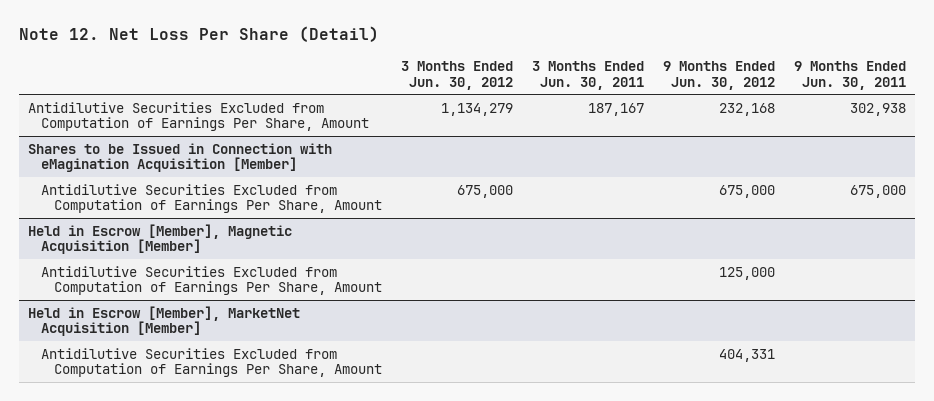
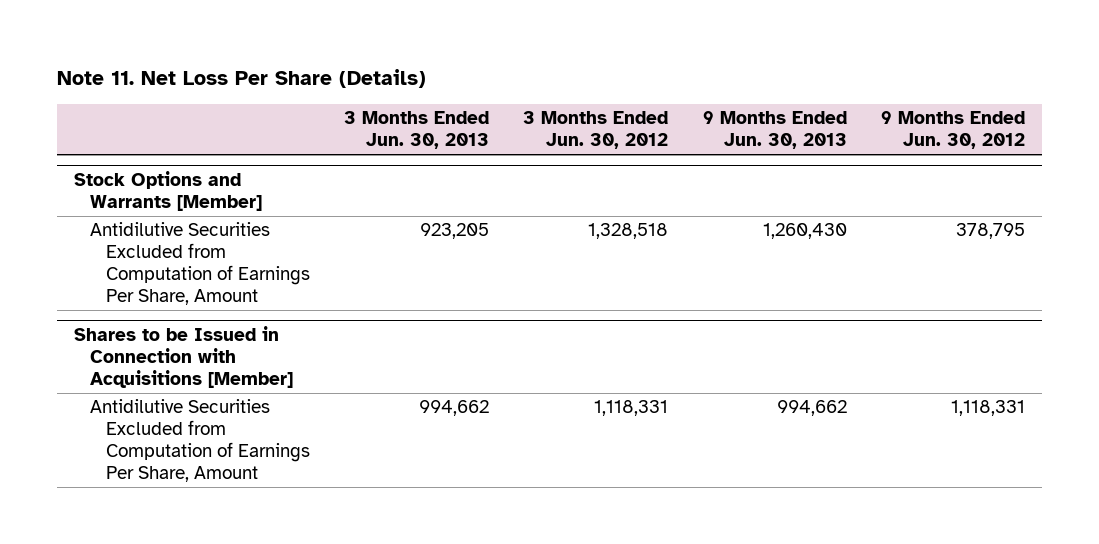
[18,25,379,42] Note 12. Net Loss Per Share (Detail) -> [56,69,426,89] Note 11. Net Loss Per Share (Details)
[531,60,644,90] 3 Months Ended Jun. 30, 2011 -> none
[793,60,906,90] 9 Months Ended Jun. 30, 2011 -> none
none -> [344,111,490,150] 3 Months Ended Jun. 30, 2013
none -> [702,111,847,150] 9 Months Ended Jun. 30, 2013
[28,223,293,255] Held in Escrow [Member], Magnetic Acquisition [Member] -> none
[40,265,382,296] Antidilutive Securities Excluded from Computation of Earnings Per Share, Amount -> none
[28,305,301,337] Held in Escrow [Member], MarketNet Acquisition [Member] -> none
[40,347,382,378] Antidilutive Securities Excluded from Computation of Earnings Per Share, Amount -> none
none -> [74,171,263,212] Stock Options and Warrants [Member]
[440,102,513,116] 1,134,279 -> [588,223,669,240] 1,328,518
[718,102,775,116] 232,168 -> [955,223,1025,240] 378,795
[28,142,333,173] Shares to be Issued in Connection with eMagination Acquisition [Member] -> [74,326,294,389] Shares to be Issued in Connection with Acquisitions [Member]
[456,184,513,198] 675,000 -> [594,400,669,417] 1,118,331
[718,184,775,198] 675,000 -> [950,400,1025,417] 1,118,331

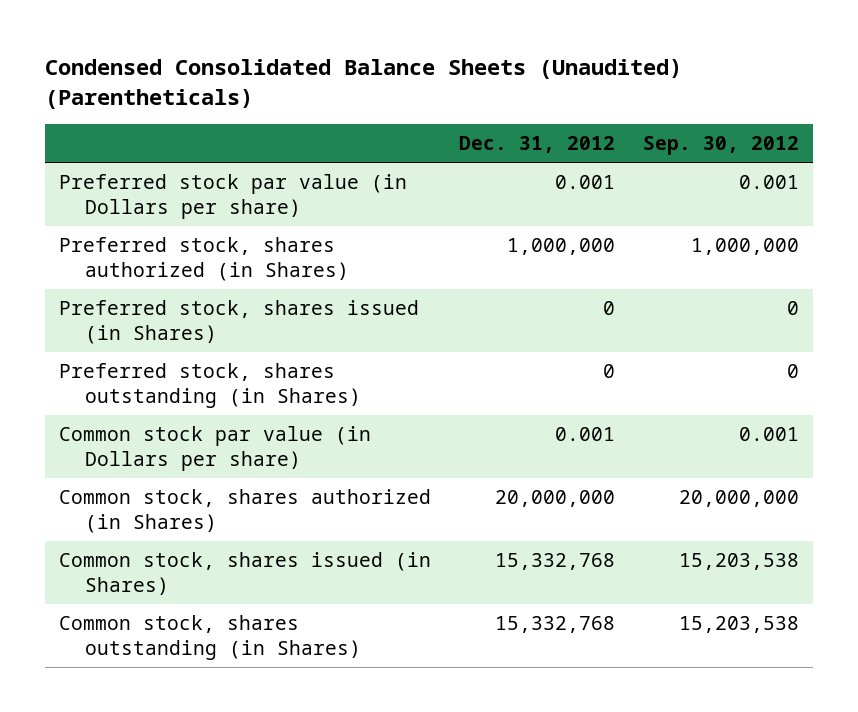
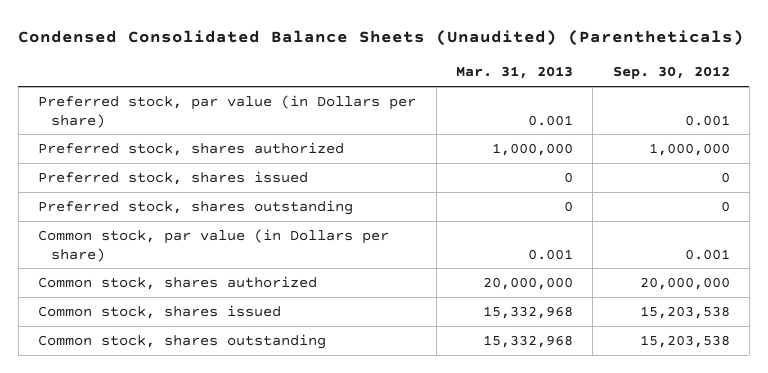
[459,136,616,154] Dec. 31, 2012 -> none
none -> [455,66,573,80] Mar. 31, 2013
[58,173,407,219] Preferred stock par value (in Dollars per share) -> [38,94,417,128] Preferred stock, par value (in Dollars per share)
[58,236,350,281] Preferred stock, shares authorized (in Shares) -> [38,141,345,156] Preferred stock, shares authorized
[58,299,419,344] Preferred stock, shares issued (in Shares) -> [38,170,309,185] Preferred stock, shares issued
[58,362,362,408] Preferred stock, shares outstanding (in Shares) -> [38,199,354,215] Preferred stock, shares outstanding
[58,425,371,471] Common stock par value (in Dollars per share) -> [38,228,390,262] Common stock, par value (in Dollars per share)
[58,488,431,533] Common stock, shares authorized (in Shares) -> [38,275,318,290] Common stock, shares authorized
[58,551,431,595] Common stock, shares issued (in Shares) -> [38,304,282,319] Common stock, shares issued
[58,614,362,660] Common stock, shares outstanding (in Shares) -> [38,333,327,349] Common stock, shares outstanding

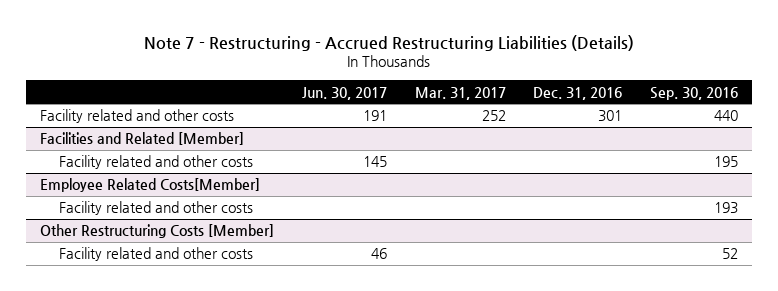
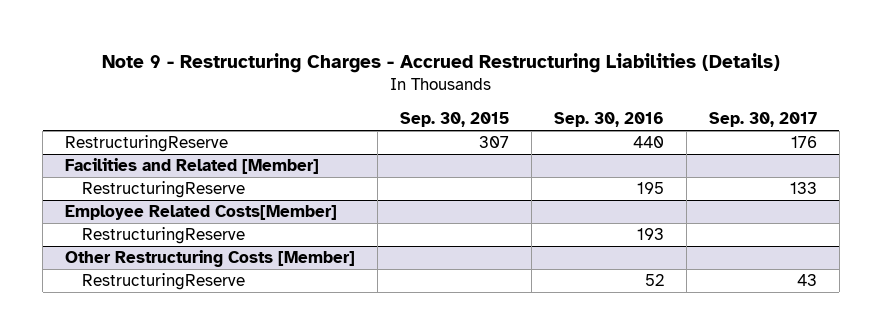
[144,34,635,51] Note 7 - Restructuring - Accrued Restructuring Liabilities (Details) -> [101,53,780,74] Note 9 - Restructuring Charges - Accrued Restructuring Liabilities (Details)
[301,86,387,100] Jun. 30, 2017 -> none
[414,86,506,100] Mar. 31, 2017 -> none
[533,86,623,100] Dec. 31, 2016 -> none
none -> [399,111,509,127] Sep. 30, 2015
none -> [708,111,817,127] Sep. 30, 2017
[39,109,234,124] Facility related and other costs -> [65,135,229,153] RestructuringReserve
[59,155,254,170] Facility related and other costs -> [82,181,246,199] RestructuringReserve
[59,201,254,216] Facility related and other costs -> [82,227,246,245] RestructuringReserve
[59,247,254,262] Facility related and other costs -> [82,273,246,291] RestructuringReserve

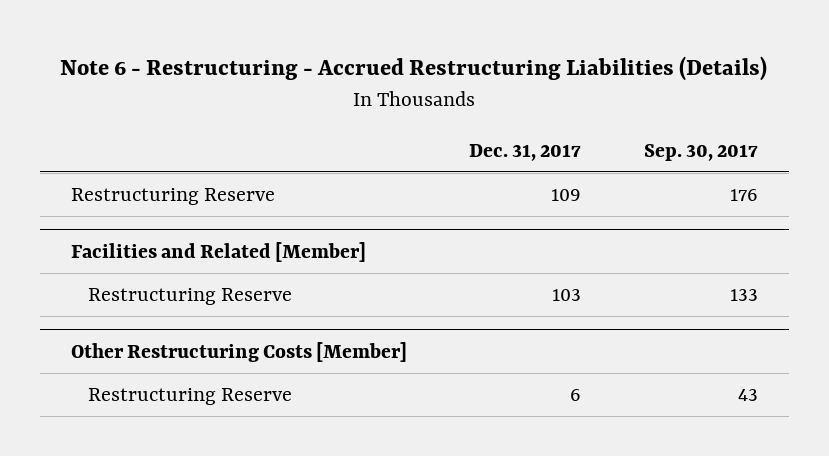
[101,53,780,74] Note 9 - Restructuring Charges - Accrued Restructuring Liabilities (Details) -> [60,56,768,82] Note 6 - Restructuring - Accrued Restructuring Liabilities (Details)
[399,111,509,127] Sep. 30, 2015 -> none
[553,111,664,127] Sep. 30, 2016 -> none
none -> [469,143,582,161] Dec. 31, 2017
[65,135,229,153] RestructuringReserve -> [71,188,276,206] Restructuring Reserve
[65,205,338,221] Employee Related Costs[Member] -> none
[82,227,246,245] RestructuringReserve -> none
[82,181,246,199] RestructuringReserve -> [88,288,293,306] Restructuring Reserve
[82,273,246,291] RestructuringReserve -> [88,388,293,406] Restructuring Reserve

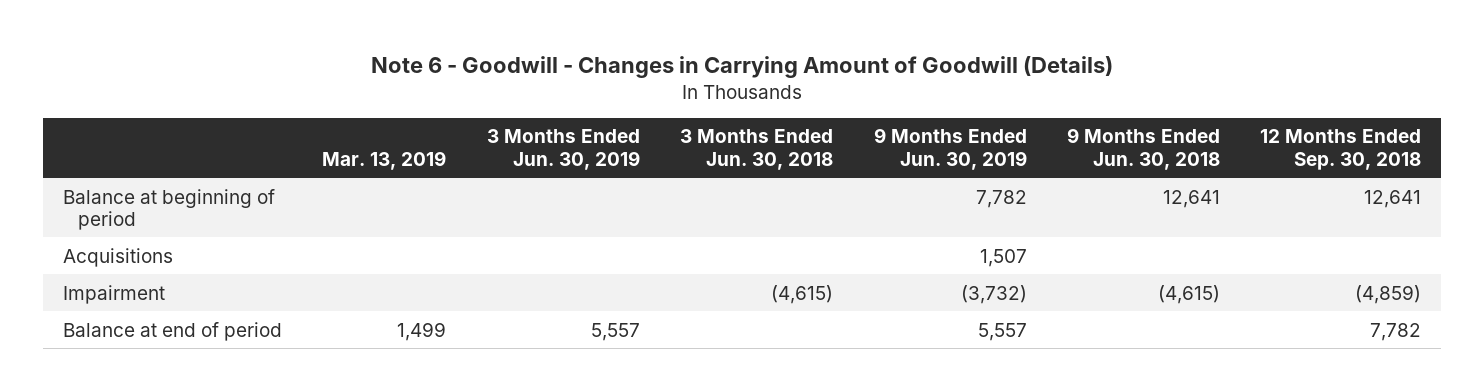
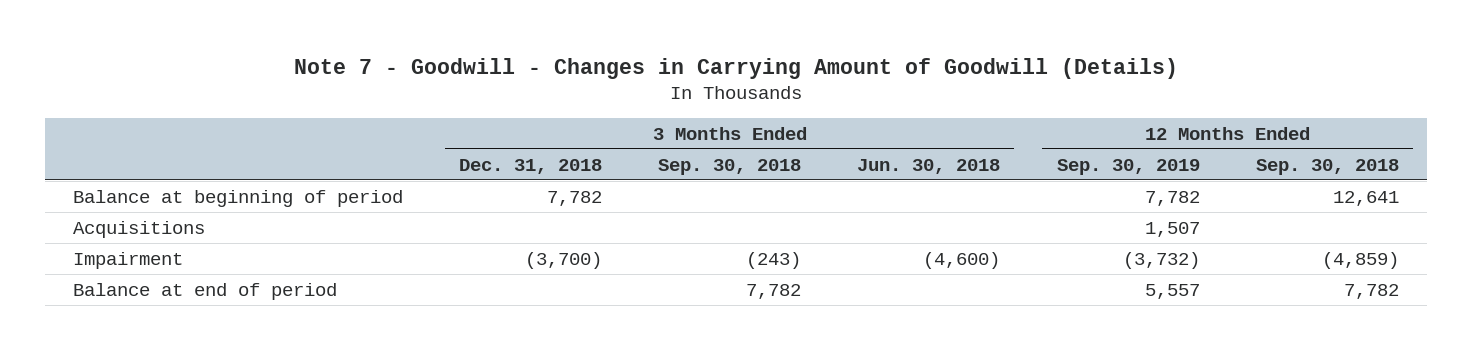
[371,55,1114,78] Note 6 - Goodwill - Changes in Carrying Amount of Goodwill (Details) -> [293,57,1178,79] Note 7 - Goodwill - Changes in Carrying Amount of Goodwill (Details)
[322,150,447,170] Mar. 13, 2019 -> none
[486,129,640,170] 3 Months Ended Jun. 30, 2019 -> none
[873,128,1027,170] 9 Months Ended Jun. 30, 2019 -> none
[1066,128,1220,170] 9 Months Ended Jun. 30, 2018 -> none
none -> [458,158,602,174] Dec. 31, 2018
none -> [658,158,802,175] Sep. 30, 2018
none -> [1056,158,1200,175] Sep. 30, 2019
[771,284,834,304] (4,615) -> [923,251,1001,269] (4,600)

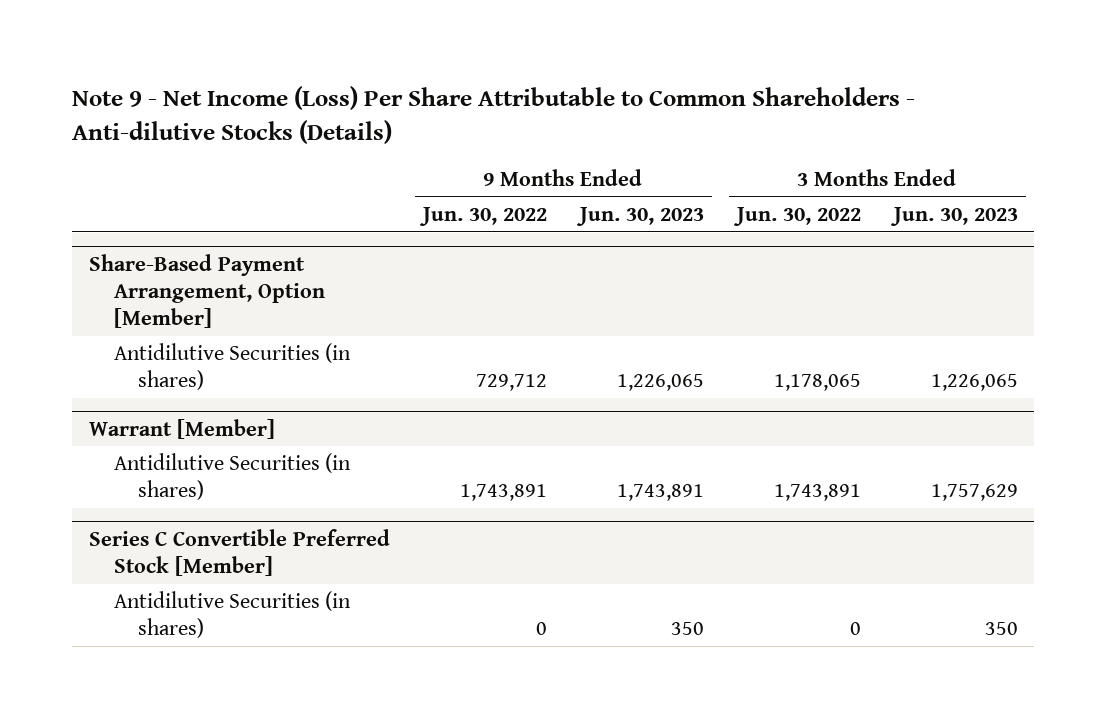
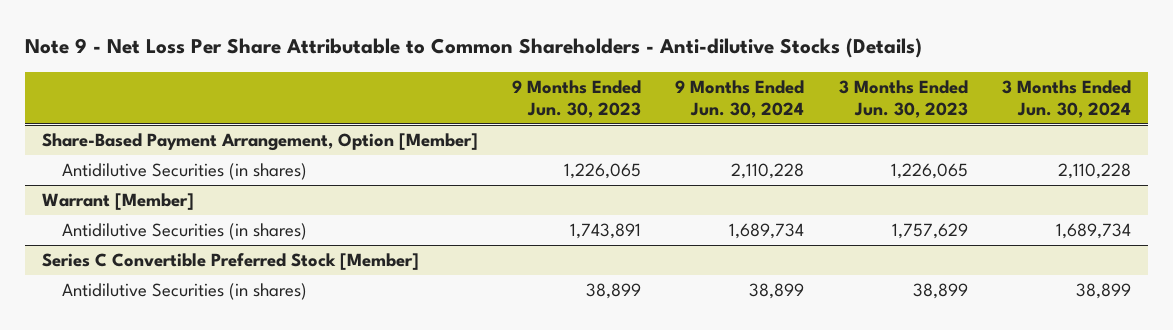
[72,86,916,145] Note 9 - Net Income (Loss) Per Share Attributable to Common Shareholders - Anti-dilutive Stocks (Details) -> [24,38,922,59] Note 9 - Net Loss Per Share Attributable to Common Shareholders - Anti-dilutive Stocks (Details)
[418,207,547,227] Jun. 30, 2022 -> none
[732,207,861,227] Jun. 30, 2022 -> none
none -> [675,79,805,118] 9 Months Ended Jun. 30, 2024
none -> [1001,79,1131,118] 3 Months Ended Jun. 30, 2024
[670,622,704,636] 350 -> [586,282,642,299] 38,899
[984,622,1018,636] 350 -> [912,282,968,299] 38,899

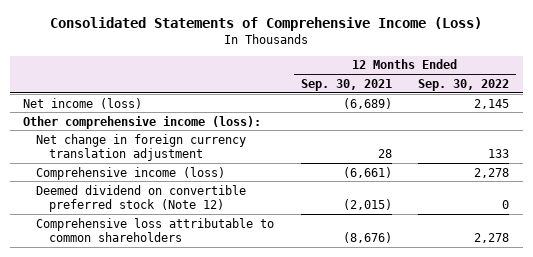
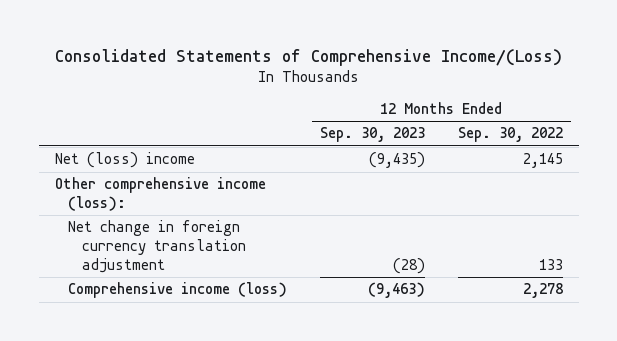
[50,17,483,32] Consolidated Statements of Comprehensive Income (Loss) -> [54,48,562,66] Consolidated Statements of Comprehensive Income/(Loss)
[300,78,392,91] Sep. 30, 2021 -> none
none -> [320,127,426,143] Sep. 30, 2023
[23,97,143,109] Net income (loss) -> [54,152,195,169] Net (loss) income
[36,184,247,213] Deemed dividend on convertible preferred stock (Note 12) -> none
[36,217,275,243] Comprehensive loss attributable to common shareholders -> none

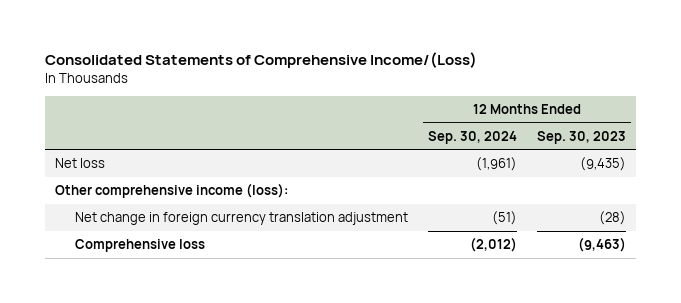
[457,127,563,143] Sep. 30, 2022 -> none
none -> [428,130,518,144] Sep. 30, 2024
[54,152,195,169] Net (loss) income -> [55,158,106,169] Net loss
[68,282,288,299] Comprehensive income (loss) -> [75,239,206,253] Comprehensive loss

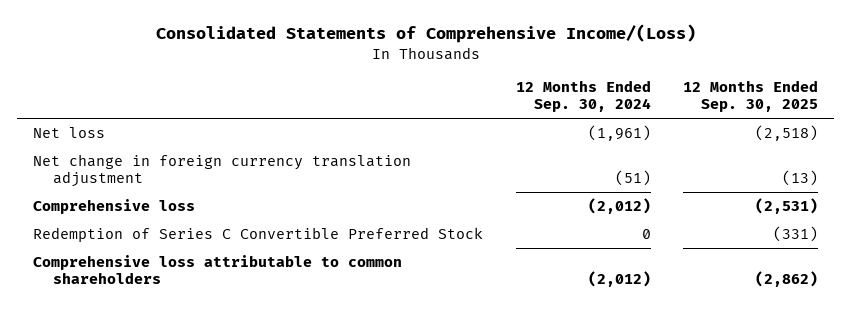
[536,130,626,144] Sep. 30, 2023 -> none
none -> [683,80,819,113] 12 Months Ended Sep. 30, 2025
[55,183,289,199] Other comprehensive income (loss): -> none
none -> [33,227,484,243] Redemption of Series C Convertible Preferred Stock
none -> [33,255,403,284] Comprehensive loss attributable to common shareholders

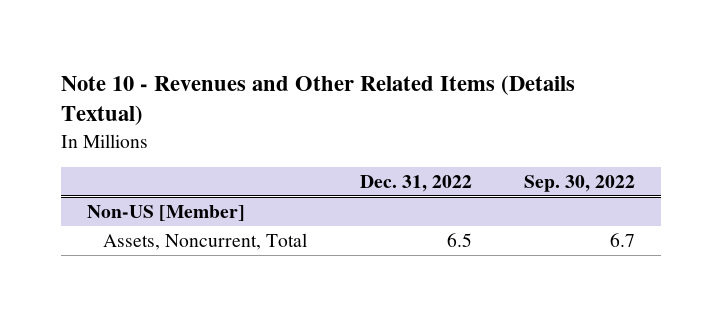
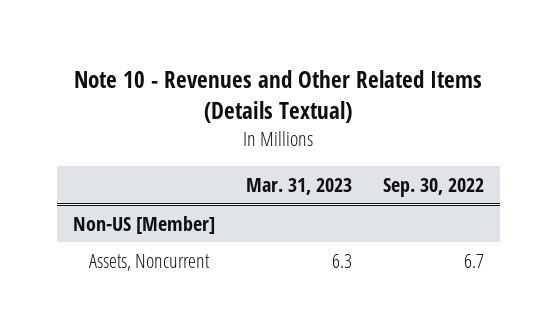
[359,174,472,192] Dec. 31, 2022 -> none
none -> [245,177,352,195] Mar. 31, 2023
[103,232,308,250] Assets, Noncurrent, Total -> [89,253,211,271] Assets, Noncurrent

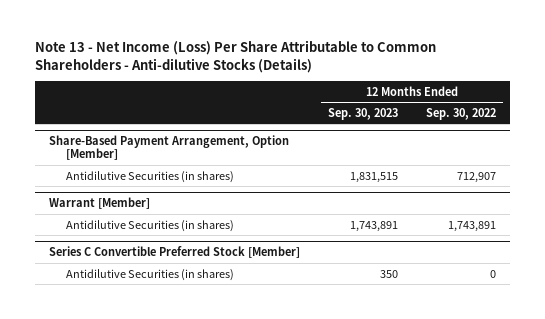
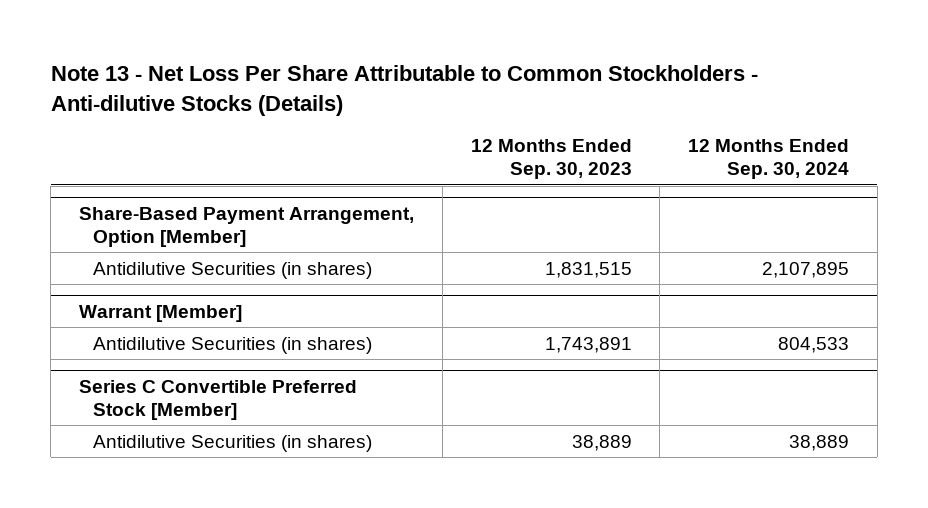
[35,40,437,73] Note 13 - Net Income (Loss) Per Share Attributable to Common Shareholders - Anti-dilutive Stocks (Details) -> [50,64,758,116] Note 13 - Net Loss Per Share Attributable to Common Stockholders - Anti-dilutive Stocks (Details)
[425,107,496,120] Sep. 30, 2022 -> none
none -> [687,139,849,180] 12 Months Ended Sep. 30, 2024
[379,269,398,278] 350 -> [571,434,632,451] 38,889

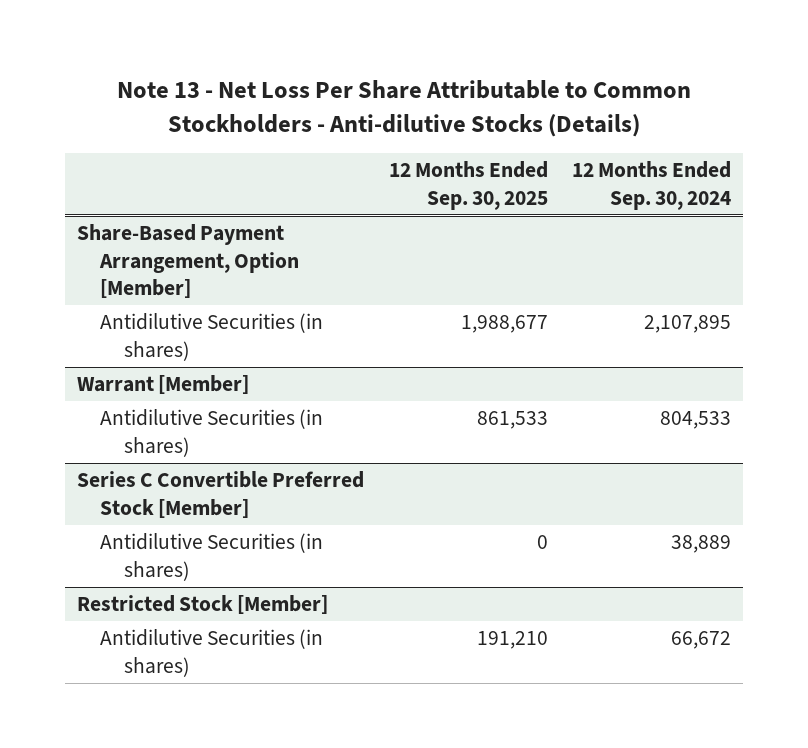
[470,139,632,180] 12 Months Ended Sep. 30, 2023 -> none
none -> [388,161,548,210] 12 Months Ended Sep. 30, 2025
none -> [77,595,329,615] Restricted Stock [Member]
none -> [100,629,324,677] Antidilutive Securities (in shares)

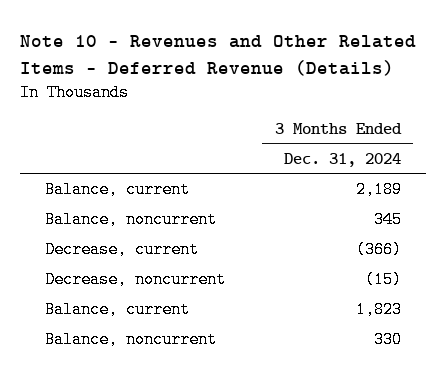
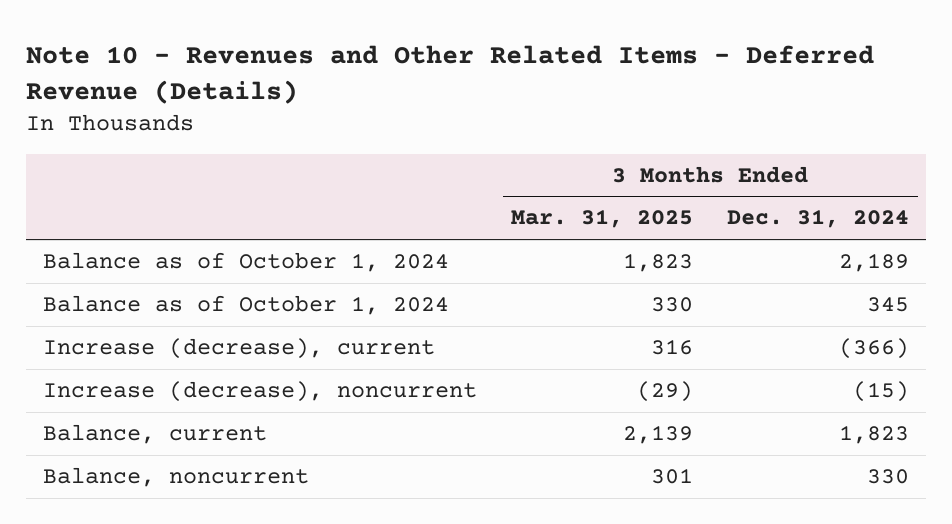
none -> [511,209,694,229] Mar. 31, 2025
[44,181,190,199] Balance, current -> [43,252,450,273] Balance as of October 1, 2024
[44,211,217,229] Balance, noncurrent -> [43,295,450,316] Balance as of October 1, 2024
[44,241,199,259] Decrease, current -> [43,338,436,360] Increase (decrease), current
[44,271,226,289] Decrease, noncurrent -> [43,381,478,403] Increase (decrease), noncurrent

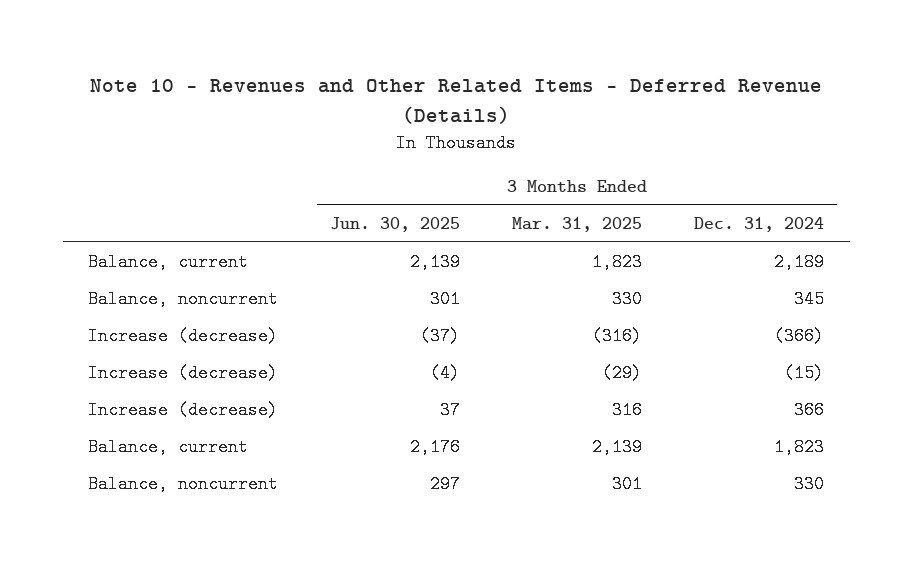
none -> [330,216,461,232] Jun. 30, 2025
[43,252,450,273] Balance as of October 1, 2024 -> [88,253,249,272] Balance, current
[43,295,450,316] Balance as of October 1, 2024 -> [88,290,279,309] Balance, noncurrent
[43,338,436,360] Increase (decrease), current -> [88,327,279,346] Increase (decrease)
[651,339,694,356] 316 -> [592,327,643,346] (316)
[43,381,478,403] Increase (decrease), noncurrent -> [88,364,279,383] Increase (decrease)
none -> [88,401,279,420] Increase (decrease)

